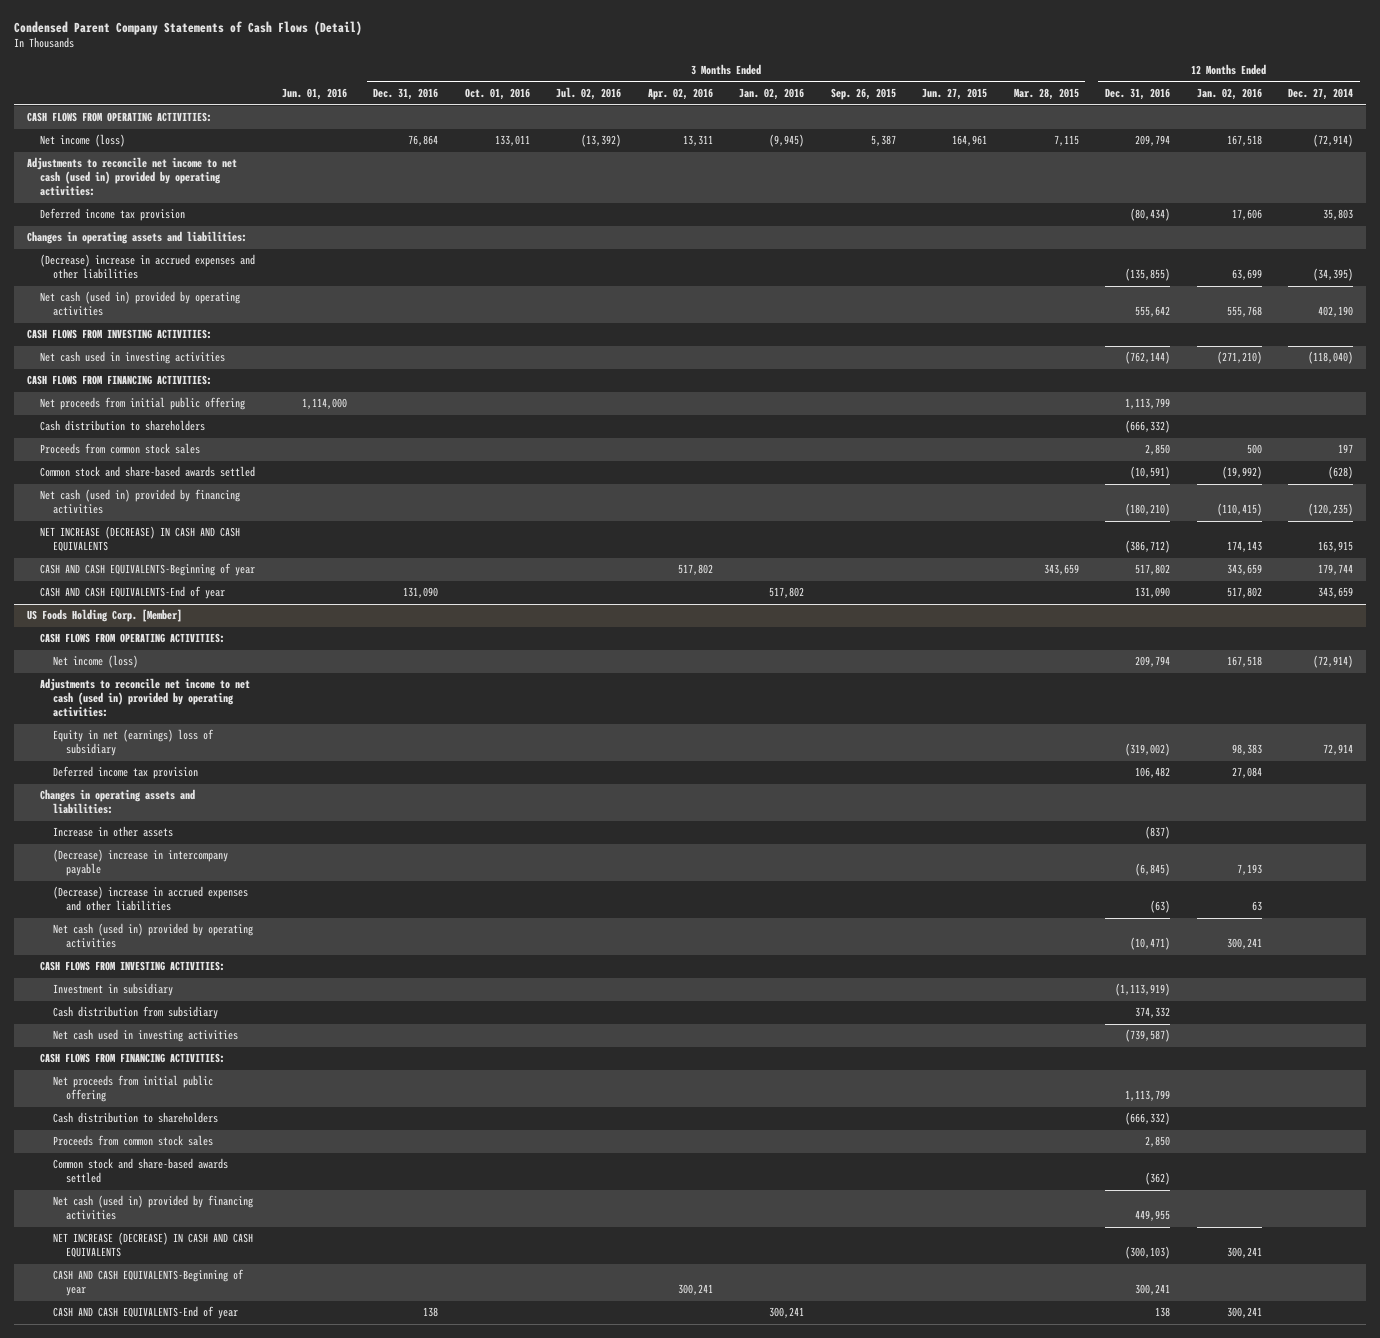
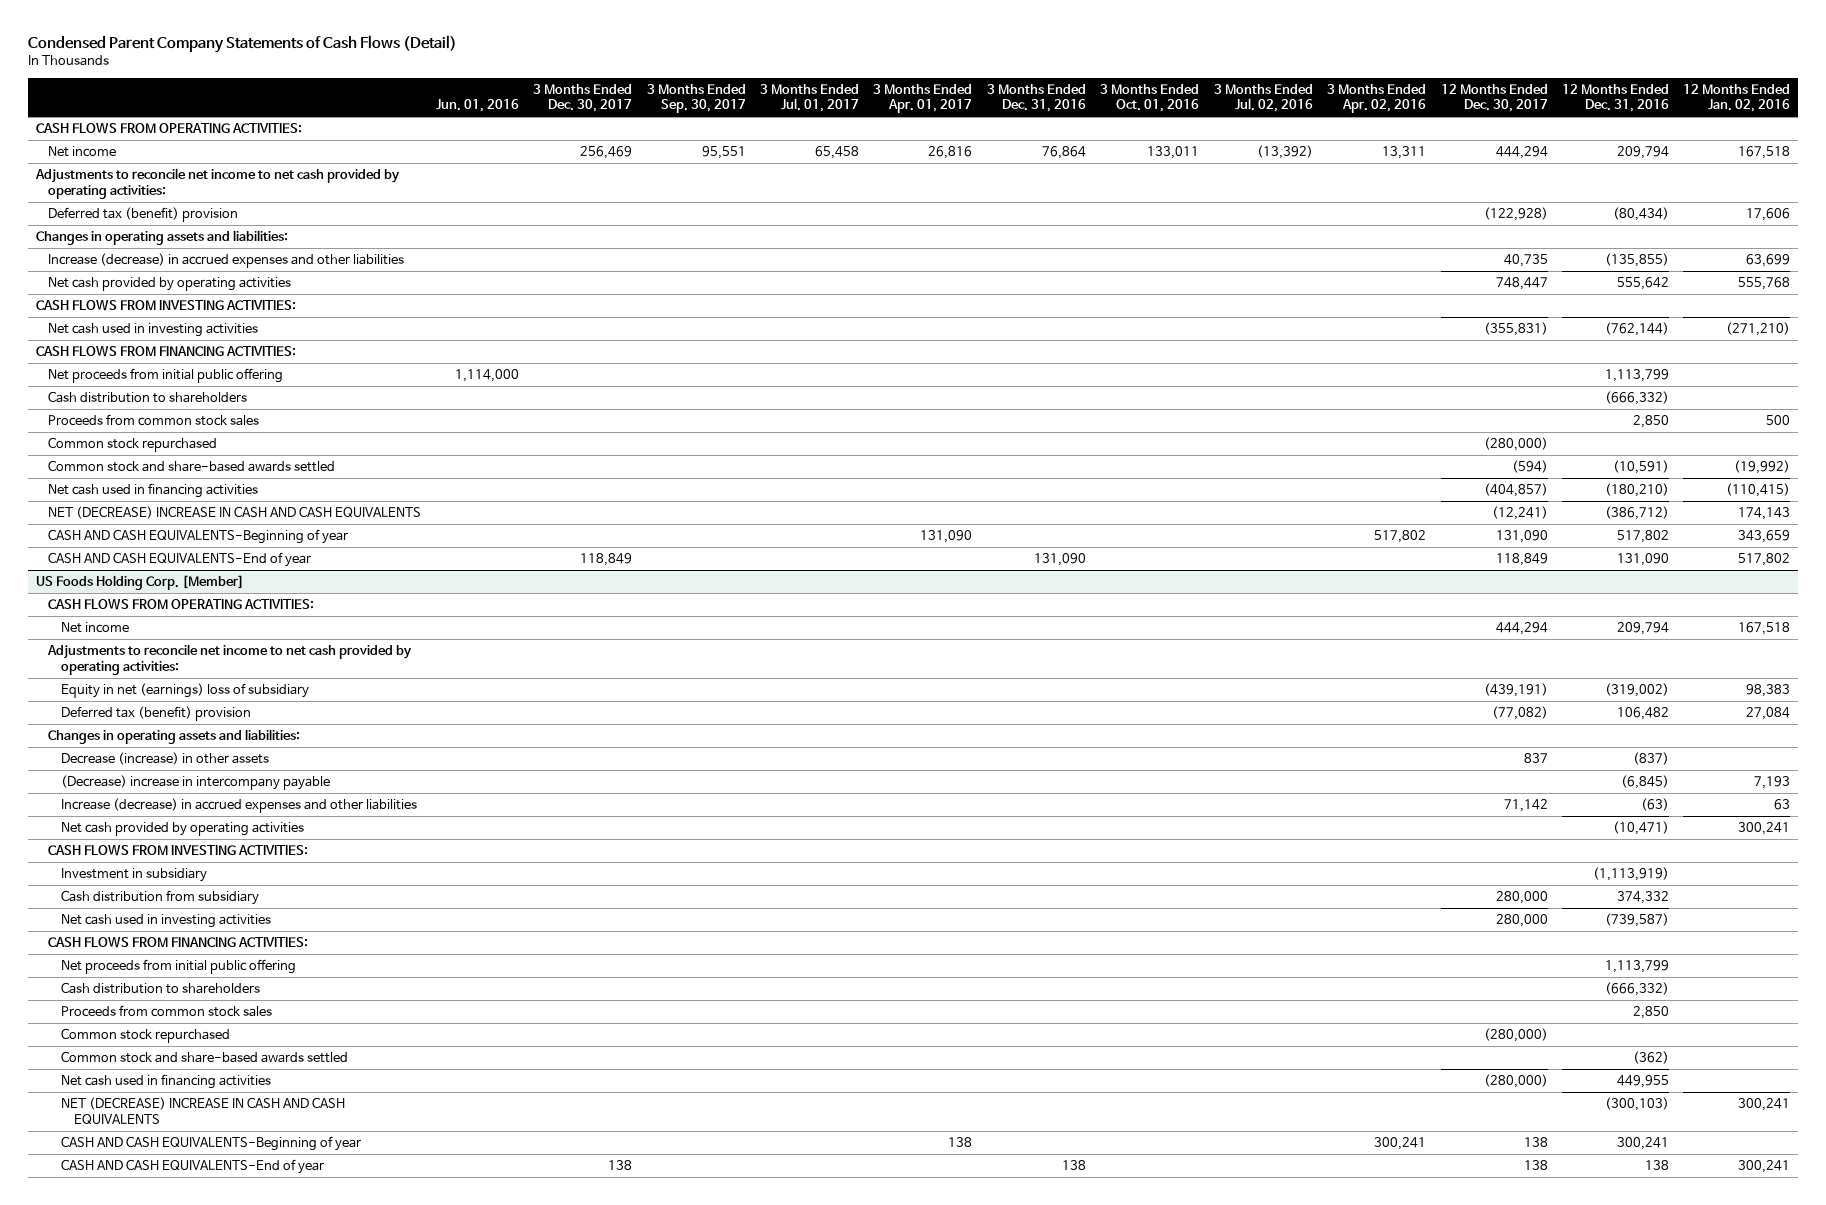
[739,88,805,101] Jan. 02, 2016 -> none
[830,88,896,101] Sep. 26, 2015 -> none
[922,88,988,101] Jun. 27, 2015 -> none
[1013,88,1079,101] Mar. 28, 2015 -> none
[1288,88,1354,101] Dec. 27, 2014 -> none
none -> [533,84,633,113] 3 Months Ended Dec. 30, 2017
none -> [646,84,746,114] 3 Months Ended Sep. 30, 2017
none -> [760,84,860,113] 3 Months Ended Jul. 01, 2017
none -> [873,84,973,114] 3 Months Ended Apr. 01, 2017
none -> [1440,84,1548,113] 12 Months Ended Dec. 30, 2017
[40,134,126,148] Net income (loss) -> [48,146,117,158] Net income
[27,157,238,197] Adjustments to reconcile net income to net cash (used in) provided by operating activities: -> [34,168,400,199] Adjustments to reconcile net income to net cash provided by operating activities:
[40,208,186,222] Deferred income tax provision -> [48,207,239,223] Deferred tax (benefit) provision
[40,254,256,280] (Decrease) increase in accrued expenses and other liabilities -> [48,253,405,269] Increase (decrease) in accrued expenses and other liabilities
[40,291,241,317] Net cash (used in) provided by operating activities -> [48,277,292,292] Net cash provided by operating activities
none -> [48,437,218,453] Common stock repurchased
[40,489,241,515] Net cash (used in) provided by financing activities -> [48,483,259,499] Net cash used in financing activities
[40,526,241,553] NET INCREASE (DECREASE) IN CASH AND CASH EQUIVALENTS -> [48,506,422,520] NET (DECREASE) INCREASE IN CASH AND CASH EQUIVALENTS
[53,655,139,669] Net income (loss) -> [61,622,130,634] Net income
[40,678,251,718] Adjustments to reconcile net income to net cash (used in) provided by operating activities: -> [47,644,413,675] Adjustments to reconcile net income to net cash provided by operating activities:
[53,766,199,780] Deferred income tax provision -> [61,706,252,722] Deferred tax (benefit) provision
[53,826,174,838] Increase in other assets -> [61,752,270,766] Decrease (increase) in other assets
[53,886,249,912] (Decrease) increase in accrued expenses and other liabilities -> [61,798,418,814] Increase (decrease) in accrued expenses and other liabilities
[53,923,254,949] Net cash (used in) provided by operating activities -> [61,822,305,837] Net cash provided by operating activities
none -> [61,1028,231,1044] Common stock repurchased
[53,1195,254,1221] Net cash (used in) provided by financing activities -> [61,1074,272,1090] Net cash used in financing activities
[53,1232,254,1259] NET INCREASE (DECREASE) IN CASH AND CASH EQUIVALENTS -> [61,1097,346,1124] NET (DECREASE) INCREASE IN CASH AND CASH EQUIVALENTS

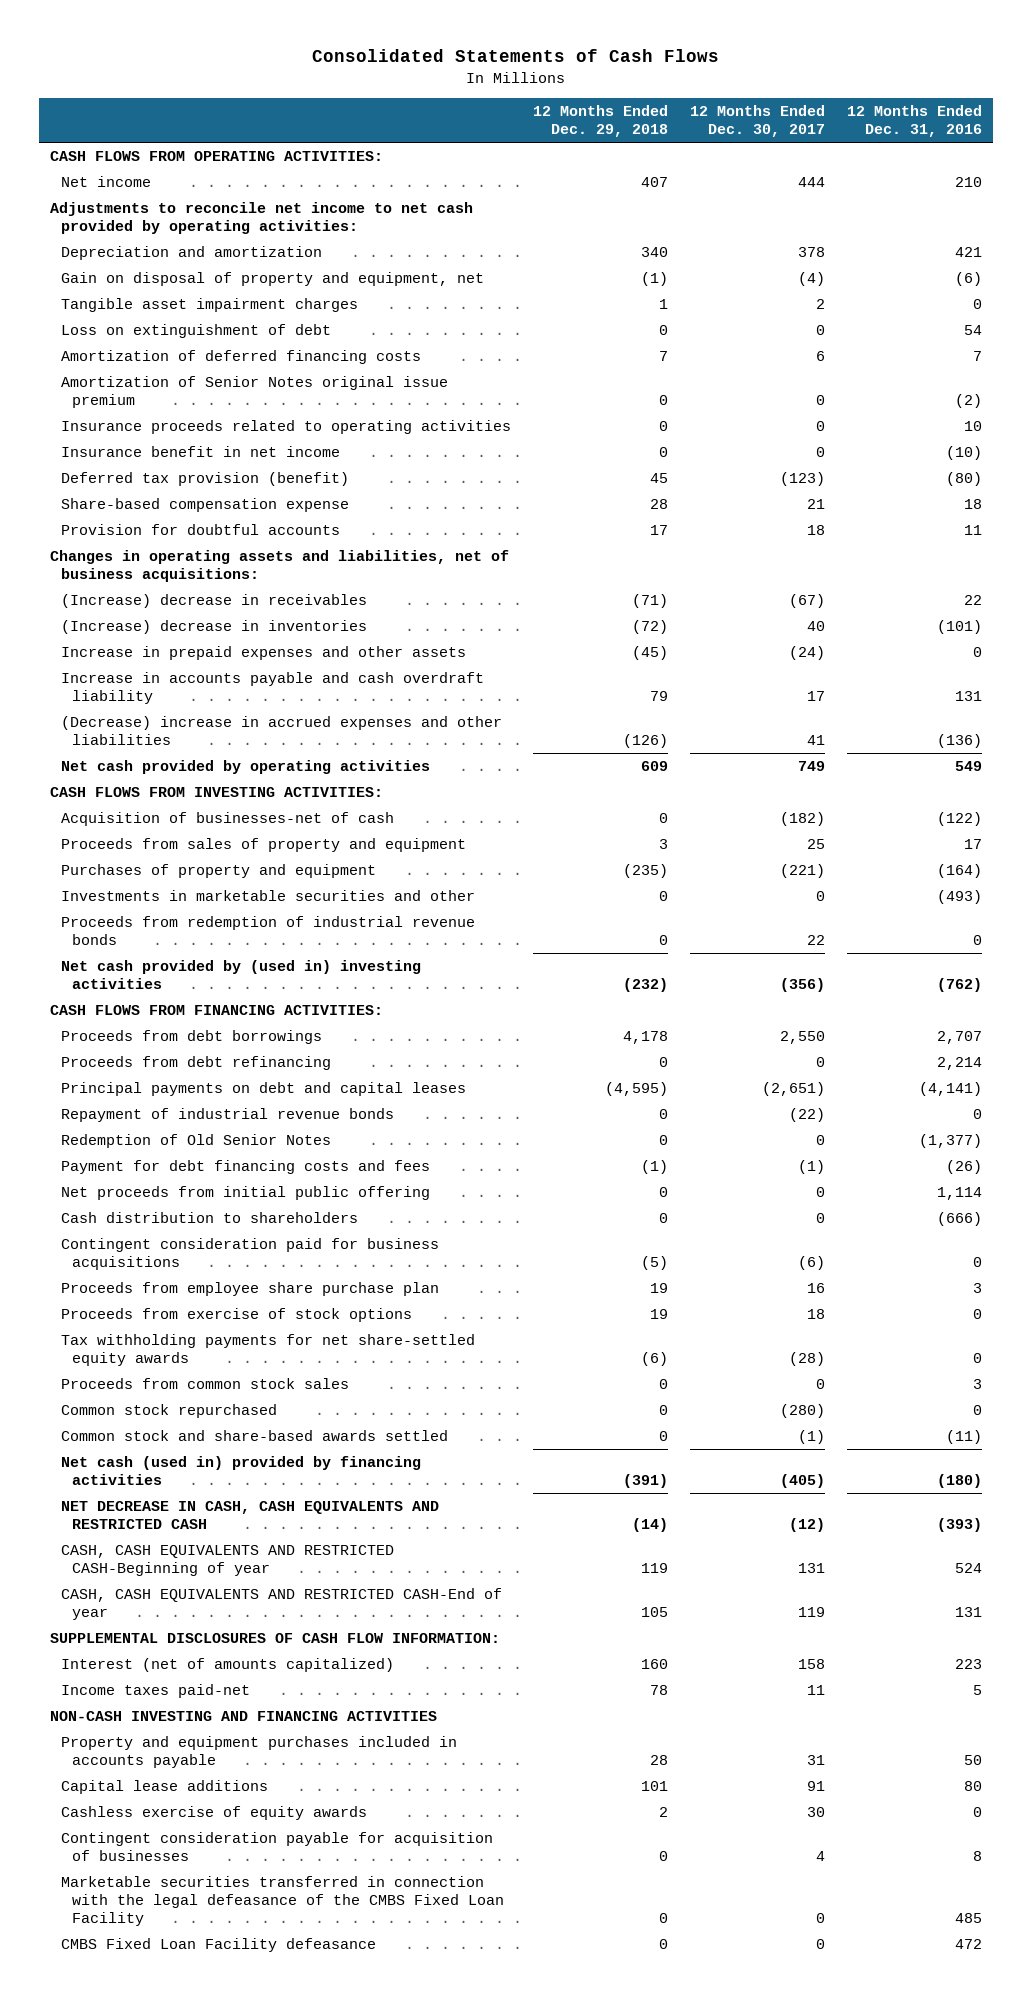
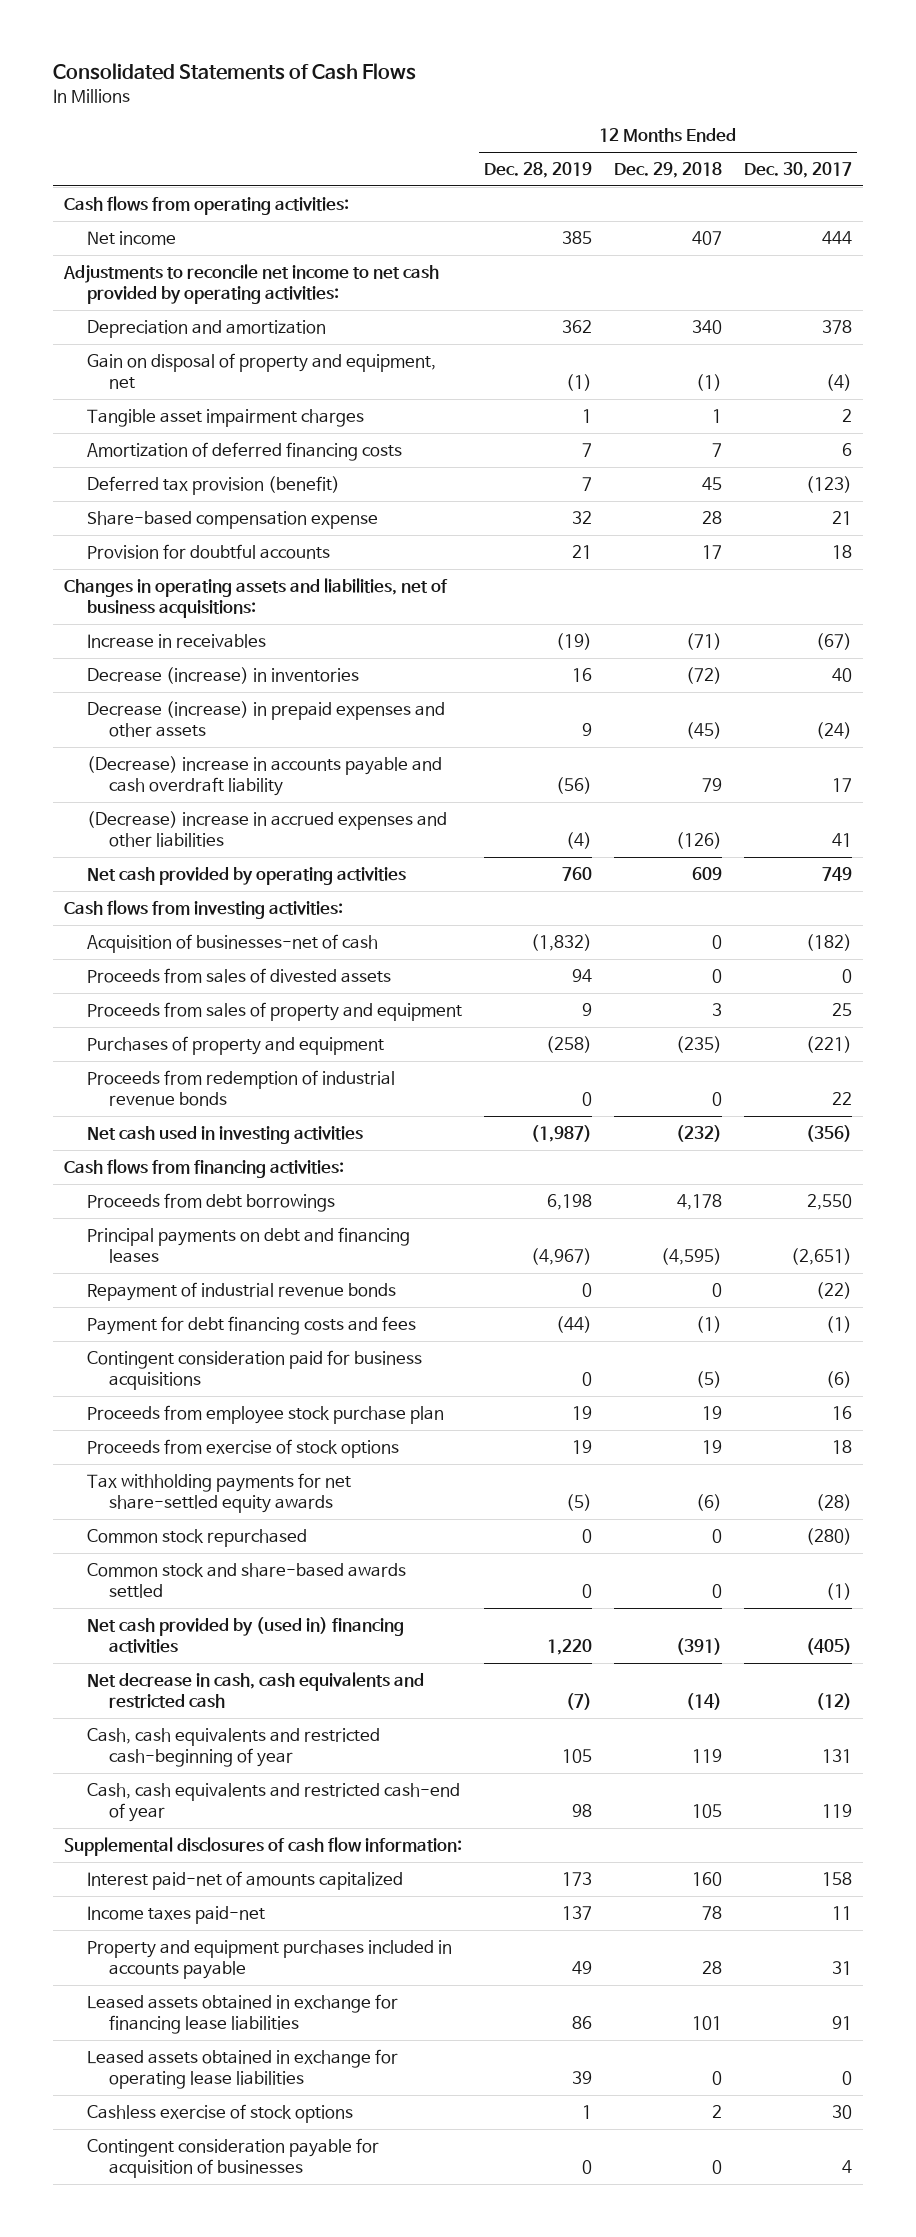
[847,104,983,138] 12 Months Ended Dec. 31, 2016 -> none
none -> [484,161,593,178] Dec. 28, 2019
[49,151,383,162] CASH FLOWS FROM OPERATING ACTIVITIES: -> [64,195,350,215] Cash flows from operating activities:
[61,324,332,339] Loss on extinguishment of debt -> none
[61,376,449,409] Amortization of Senior Notes original issue premium -> none
[61,420,512,435] Insurance proceeds related to operating activities -> none
[61,446,341,458] Insurance benefit in net income -> none
[61,594,368,609] (Increase) decrease in receivables -> [86,633,266,648] Increase in receivables
[61,620,368,635] (Increase) decrease in inventories -> [86,666,359,684] Decrease (increase) in inventories
[61,646,467,661] Increase in prepaid expenses and other assets -> [86,700,445,737] Decrease (increase) in prepaid expenses and other assets
[61,672,485,705] Increase in accounts payable and cash overdraft liability -> [86,755,442,796] (Decrease) increase in accounts payable and cash overdraft liability
[49,787,383,798] CASH FLOWS FROM INVESTING ACTIVITIES: -> [64,899,344,919] Cash flows from investing activities:
none -> [86,967,391,983] Proceeds from sales of divested assets
[61,890,476,902] Investments in marketable securities and other -> none
[61,960,422,990] Net cash provided by (used in) investing activities -> [86,1125,363,1144] Net cash used in investing activities
[49,1005,383,1016] CASH FLOWS FROM FINANCING ACTIVITIES: -> [64,1158,345,1178] Cash flows from financing activities:
[61,1056,332,1071] Proceeds from debt refinancing -> none
[61,1082,467,1097] Principal payments on debt and capital leases -> [86,1226,410,1263] Principal payments on debt and financing leases
[61,1134,332,1149] Redemption of Old Senior Notes -> none
[61,1186,431,1201] Net proceeds from initial public offering -> none
[61,1212,359,1224] Cash distribution to shareholders -> none
[61,1282,440,1297] Proceeds from employee share purchase plan -> [86,1404,444,1424] Proceeds from employee stock purchase plan
[61,1378,350,1390] Proceeds from common stock sales -> none
[61,1456,422,1486] Net cash (used in) provided by financing activities -> [86,1616,404,1653] Net cash provided by (used in) financing activities
[61,1501,440,1530] NET DECREASE IN CASH, CASH EQUIVALENTS AND RESTRICTED CASH -> [86,1671,424,1708] Net decrease in cash, cash equivalents and restricted cash
[61,1545,395,1577] CASH, CASH EQUIVALENTS AND RESTRICTED CASH-Beginning of year -> [86,1727,380,1767] Cash, cash equivalents and restricted cash-beginning of year
[61,1588,503,1621] CASH, CASH EQUIVALENTS AND RESTRICTED CASH-End of year -> [86,1782,460,1822] Cash, cash equivalents and restricted cash-end of year
[49,1633,500,1644] SUPPLEMENTAL DISCLOSURES OF CASH FLOW INFORMATION: -> [64,1836,463,1856] Supplemental disclosures of cash flow information:
[61,1658,395,1673] Interest (net of amounts capitalized) -> [86,1870,403,1890] Interest paid-net of amounts capitalized
[49,1711,437,1722] NON-CASH INVESTING AND FINANCING ACTIVITIES -> none
[61,1780,269,1795] Capital lease additions -> [86,1993,398,2034] Leased assets obtained in exchange for financing lease liabilities
none -> [86,2048,398,2089] Leased assets obtained in exchange for operating lease liabilities
[61,1806,368,1821] Cashless exercise of equity awards -> [86,2103,353,2123] Cashless exercise of stock options
[61,1876,505,1927] Marketable securities transferred in connection with the legal defeasance of the CMBS Fixed Loan Facility -> none
[61,1938,377,1953] CMBS Fixed Loan Facility defeasance -> none

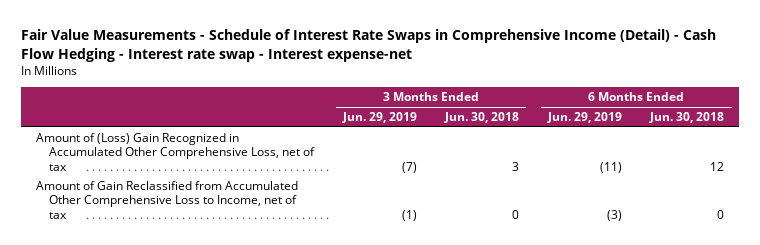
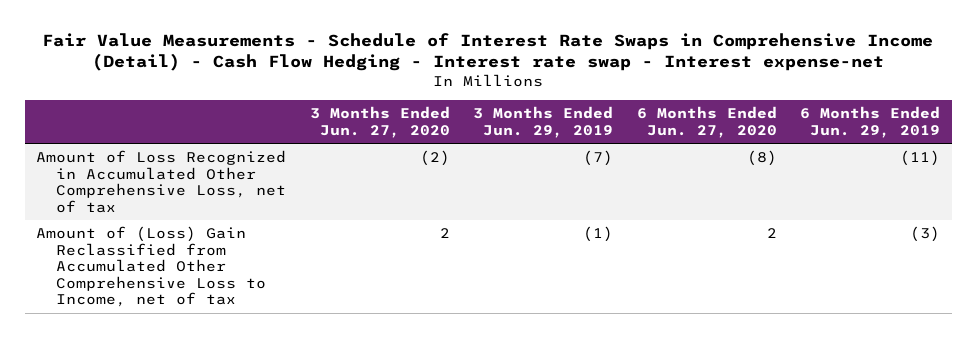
[444,112,520,124] Jun. 30, 2018 -> none
[649,112,725,124] Jun. 30, 2018 -> none
none -> [309,106,450,138] 3 Months Ended Jun. 27, 2020
none -> [636,106,777,138] 6 Months Ended Jun. 27, 2020
[35,133,316,171] Amount of (Loss) Gain Recognized in Accumulated Other Comprehensive Loss, net of tax -> [36,150,287,213] Amount of Loss Recognized in Accumulated Other Comprehensive Loss, net of tax
[35,181,298,219] Amount of Gain Reclassified from Accumulated Other Comprehensive Loss to Income, net of tax -> [36,226,266,308] Amount of (Loss) Gain Reclassified from Accumulated Other Comprehensive Loss to Income, net of tax

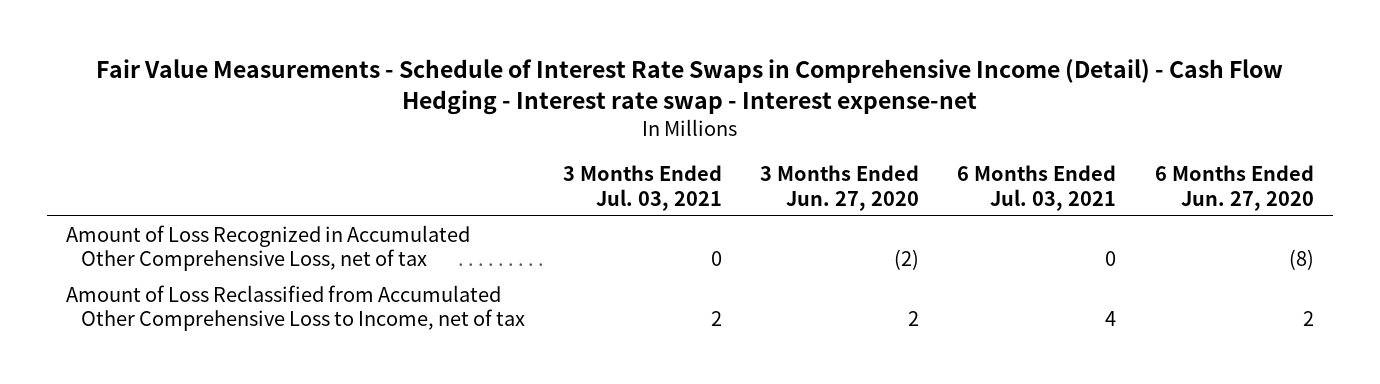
[473,106,614,138] 3 Months Ended Jun. 29, 2019 -> none
[800,106,941,138] 6 Months Ended Jun. 29, 2019 -> none
none -> [562,165,722,211] 3 Months Ended Jul. 03, 2021
none -> [957,165,1117,211] 6 Months Ended Jul. 03, 2021
[36,226,266,308] Amount of (Loss) Gain Reclassified from Accumulated Other Comprehensive Loss to Income, net of tax -> [65,284,525,332] Amount of Loss Reclassified from Accumulated Other Comprehensive Loss to Income, net of tax

